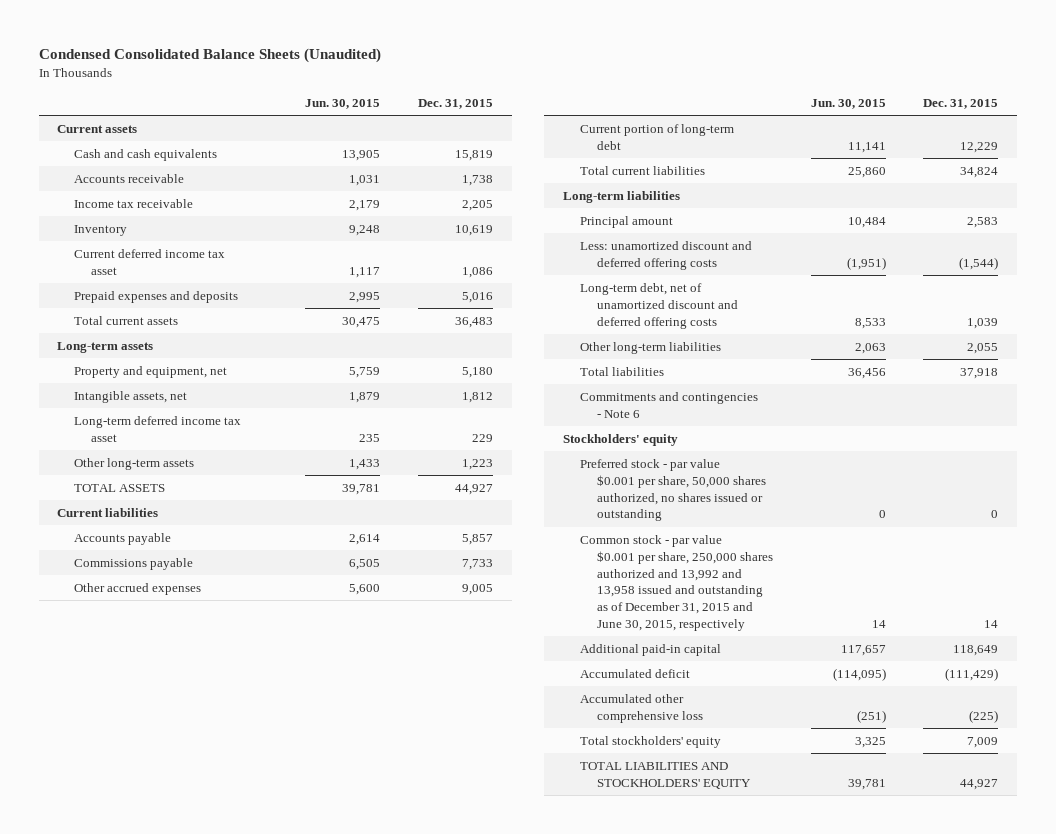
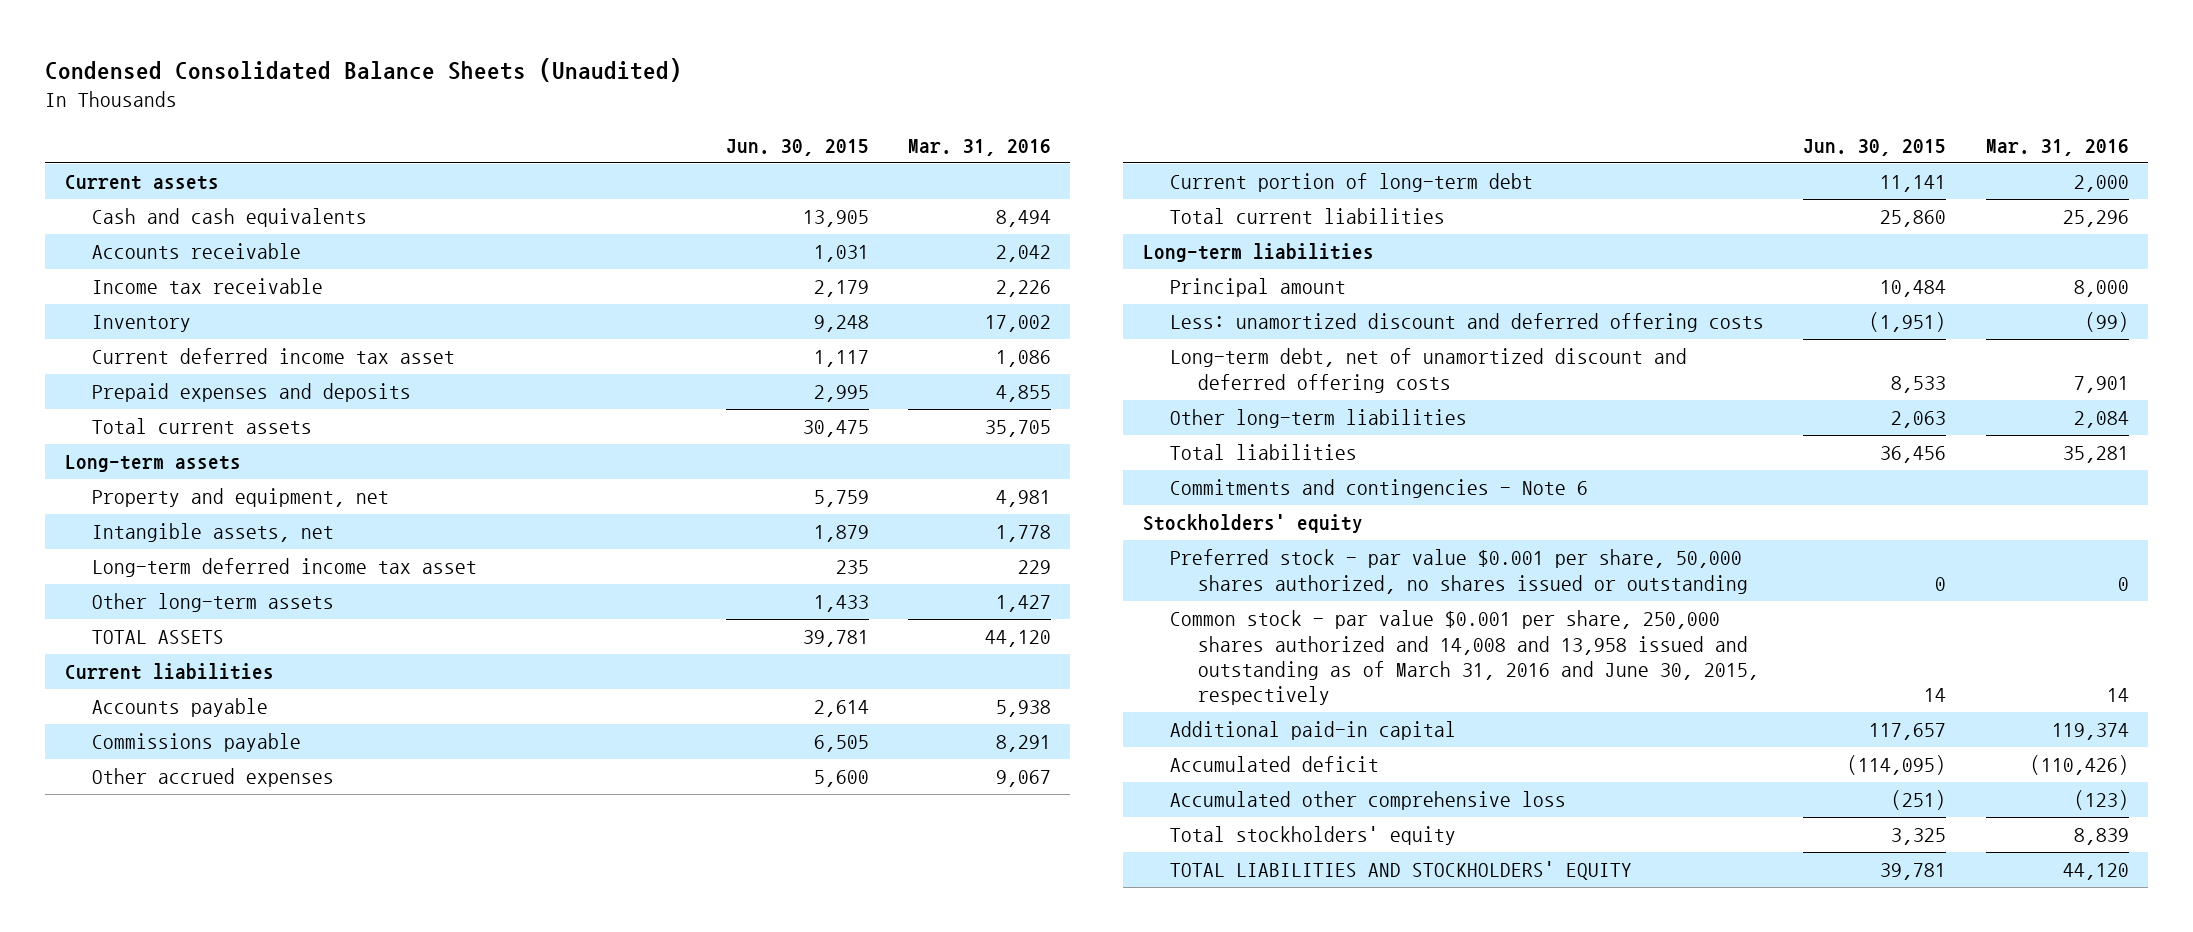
[417,98,493,109] Dec. 31, 2015 -> none
none -> [907,138,1051,156] Mar. 31, 2016
[580,534,773,632] Common stock - par value $0.001 per share, 250,000 shares authorized and 13,992 and 13,958 issued and outstanding as of December 31, 2015 and June 30, 2015, respectively -> [1170,610,1760,706] Common stock - par value $0.001 per share, 250,000 shares authorized and 14,008 and 13,958 issued and outstanding as of March 31, 2016 and June 30, 2015, respectively

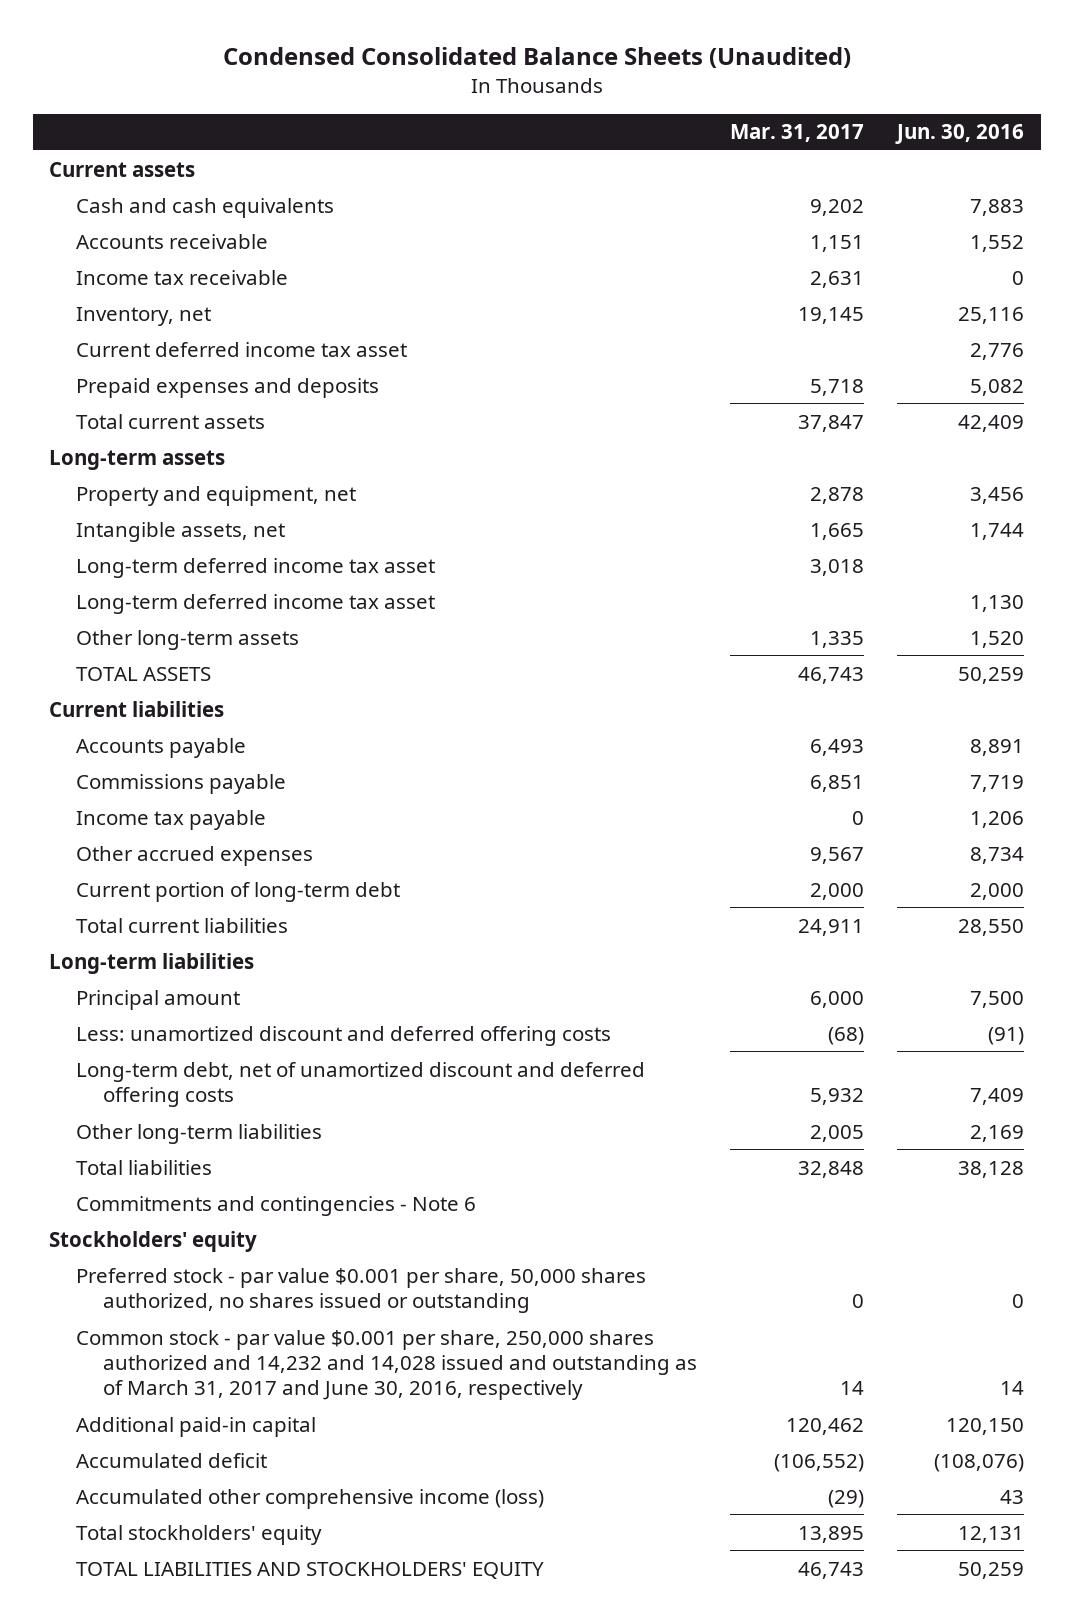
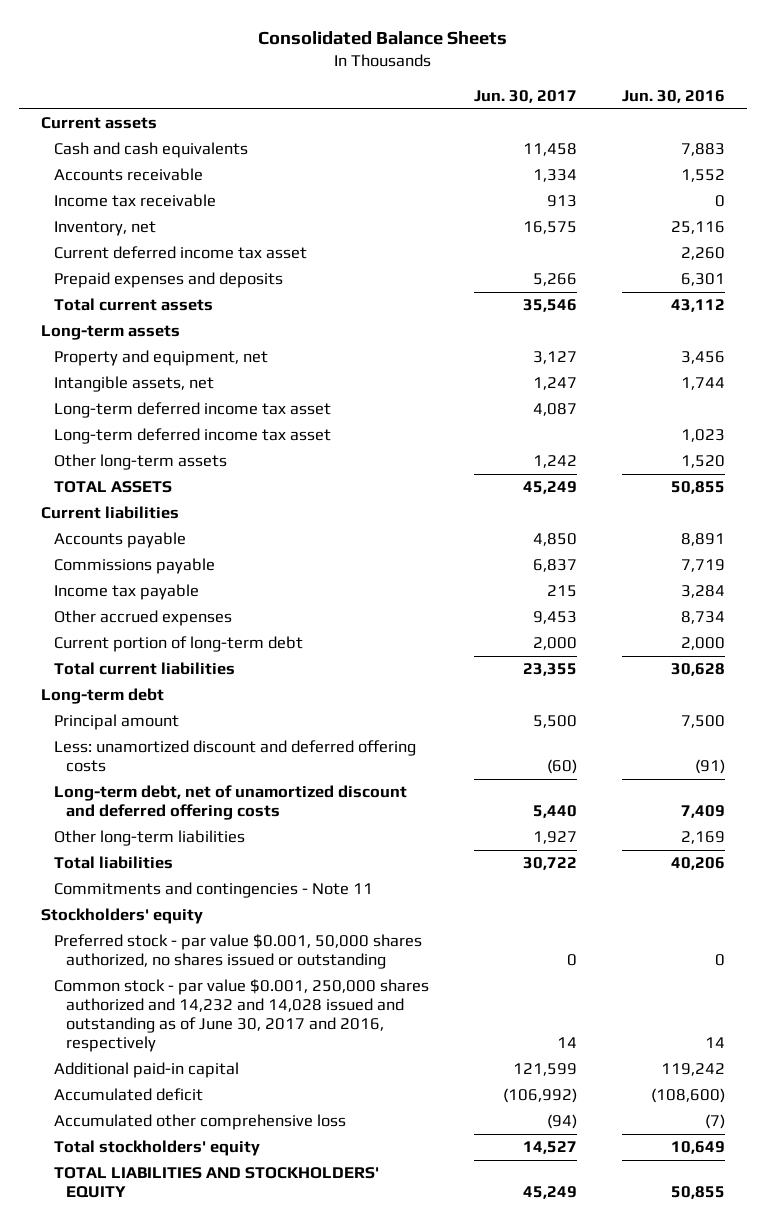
[222,46,851,68] Condensed Consolidated Balance Sheets (Unaudited) -> [258,31,508,46] Consolidated Balance Sheets
[730,124,865,143] Mar. 31, 2017 -> none
none -> [473,89,577,103] Jun. 30, 2017
[970,342,1025,360] 2,776 -> [680,247,725,261] 2,260
[970,378,1025,396] 5,082 -> [680,273,725,287] 6,301
[958,414,1025,432] 42,409 -> [670,299,725,313] 43,112
[970,594,1025,612] 1,130 -> [680,429,725,443] 1,023
[958,666,1025,684] 50,259 -> [670,481,725,495] 50,855
[970,810,1025,828] 1,206 -> [680,585,725,599] 3,284
[958,918,1025,936] 28,550 -> [670,663,725,677] 30,628
[49,952,255,974] Long-term liabilities -> [41,688,165,705] Long-term debt
[958,1160,1025,1178] 38,128 -> [670,857,725,871] 40,206
[76,1195,477,1216] Commitments and contingencies - Note 6 -> [53,882,373,899] Commitments and contingencies - Note 11
[76,1267,647,1313] Preferred stock - par value $0.001 per share, 50,000 shares authorized, no shares issued or outstanding -> [53,934,422,970] Preferred stock - par value $0.001, 50,000 shares authorized, no shares issued or outstanding
[76,1329,698,1401] Common stock - par value $0.001 per share, 250,000 shares authorized and 14,232 and 14,028 issued and outstanding as of March 31, 2017 and June 30, 2016, respectively -> [53,979,429,1053] Common stock - par value $0.001, 250,000 shares authorized and 14,232 and 14,028 issued and outstanding as of June 30, 2017 and 2016, respectively
[946,1417,1025,1435] 120,150 -> [660,1063,725,1077] 119,242
[934,1453,1025,1472] (108,076) -> [650,1088,725,1104] (108,600)
[76,1488,545,1509] Accumulated other comprehensive income (loss) -> [53,1114,346,1131] Accumulated other comprehensive loss
[1000,1489,1025,1504] 43 -> [704,1114,725,1130] (7)
[958,1525,1025,1543] 12,131 -> [670,1141,725,1155] 10,649
[958,1561,1025,1579] 50,259 -> [670,1186,725,1200] 50,855

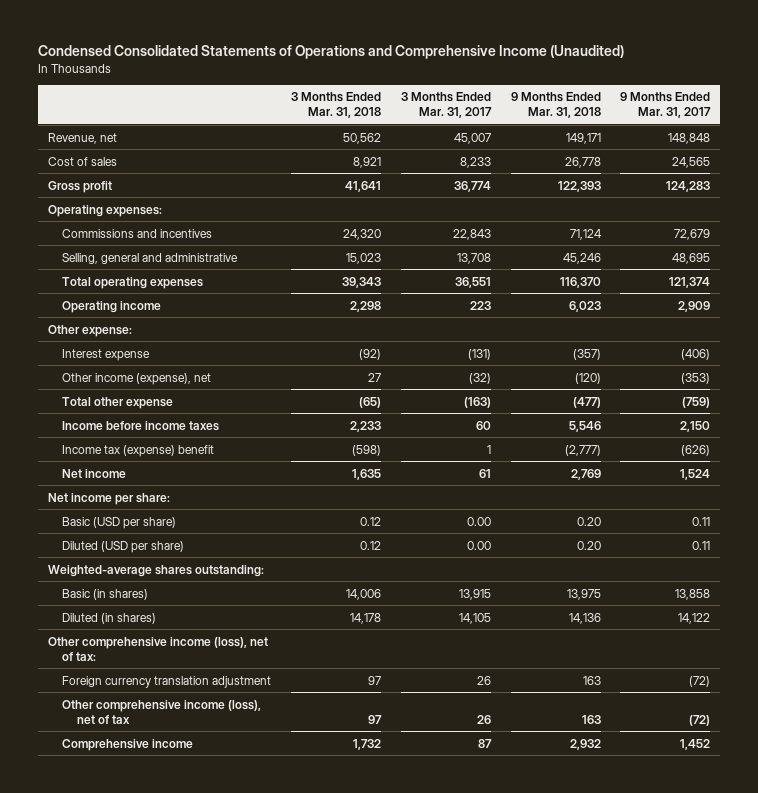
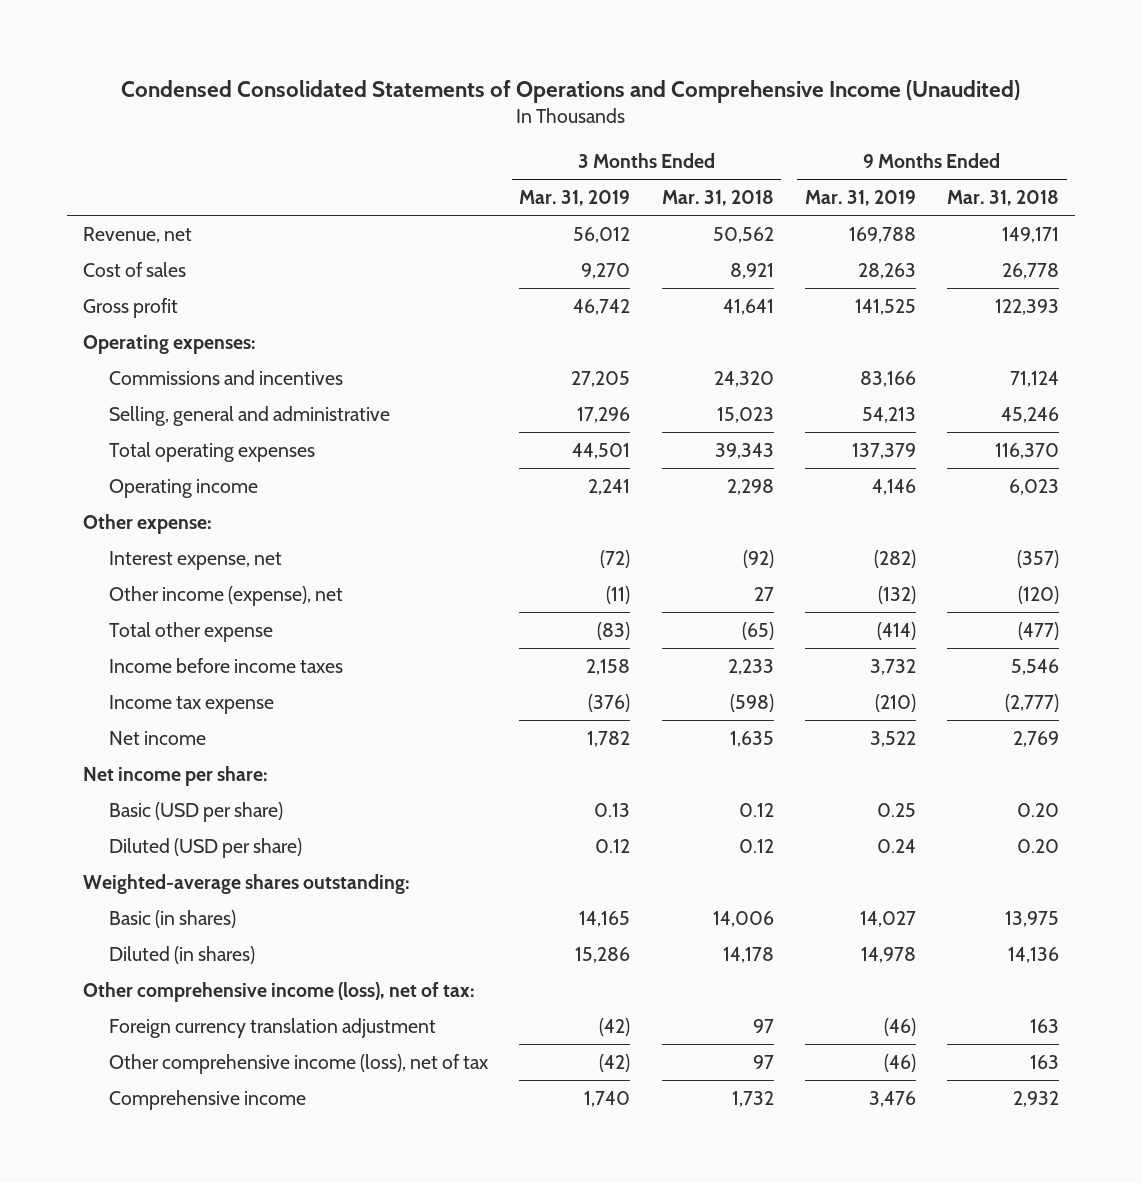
[400,92,492,119] 3 Months Ended Mar. 31, 2017 -> none
[620,92,712,119] 9 Months Ended Mar. 31, 2017 -> none
none -> [519,190,631,207] Mar. 31, 2019
none -> [804,190,916,207] Mar. 31, 2019
[62,348,151,361] Interest expense -> [109,550,283,570] Interest expense, net
[62,444,215,457] Income tax (expense) benefit -> [109,694,275,714] Income tax expense

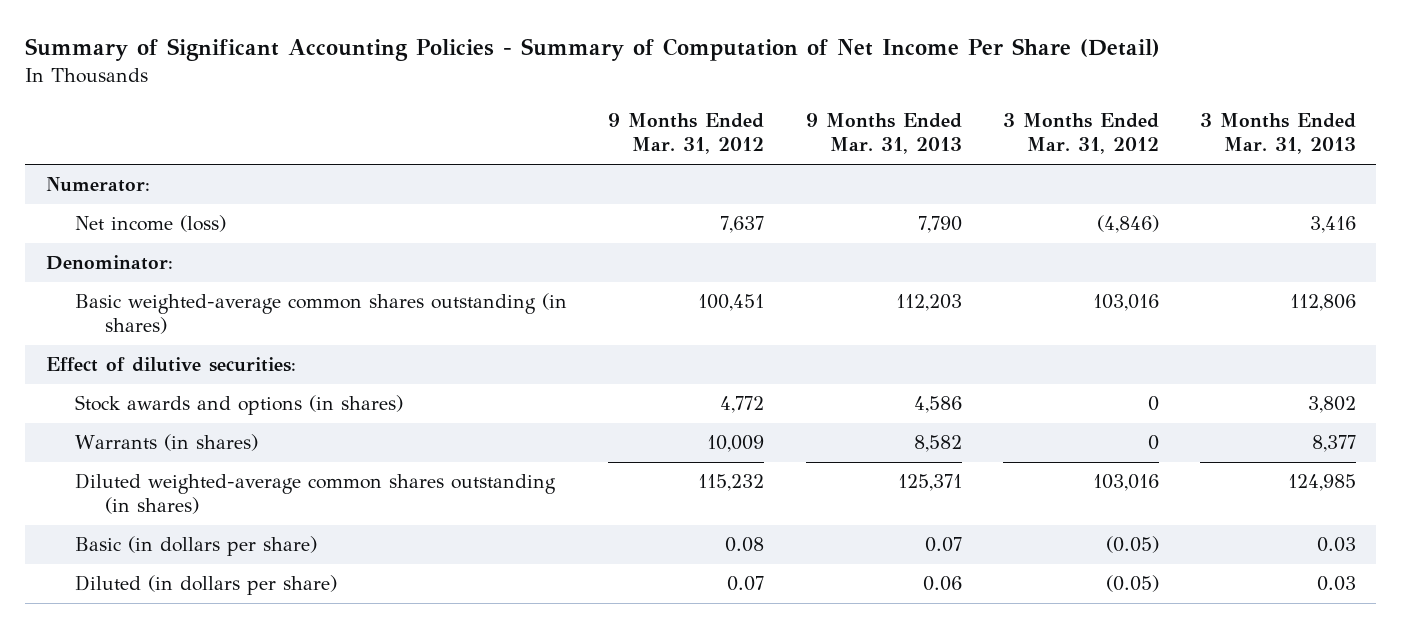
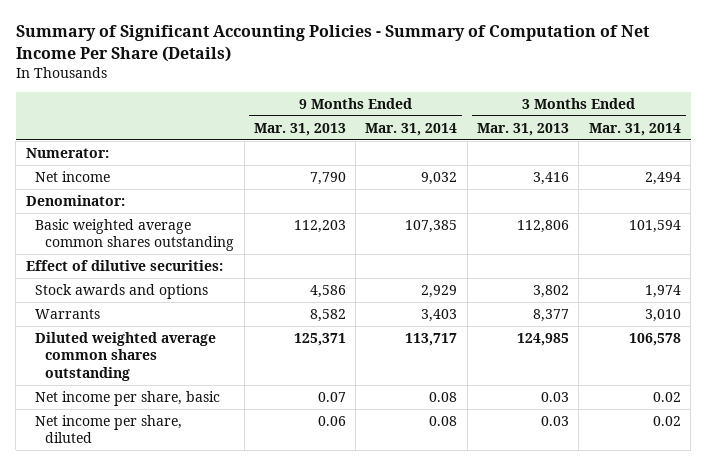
[25,38,1161,62] Summary of Significant Accounting Policies - Summary of Computation of Net Income Per Share (Detail) -> [15,25,650,62] Summary of Significant Accounting Policies - Summary of Computation of Net Income Per Share (Details)
[608,113,765,155] 9 Months Ended Mar. 31, 2012 -> none
[1002,113,1159,155] 3 Months Ended Mar. 31, 2012 -> none
none -> [365,122,458,136] Mar. 31, 2014
none -> [588,122,681,136] Mar. 31, 2014
[75,215,227,233] Net income (loss) -> [35,171,111,183] Net income
[75,293,568,335] Basic weighted-average common shares outstanding (in shares) -> [35,219,235,252] Basic weighted average common shares outstanding
[75,395,404,416] Stock awards and options (in shares) -> [35,284,209,300] Stock awards and options
[75,434,259,452] Warrants (in shares) -> [35,309,101,320] Warrants
[75,473,557,515] Diluted weighted-average common shares outstanding (in shares) -> [35,332,217,381] Diluted weighted average common shares outstanding
[75,536,318,557] Basic (in dollars per share) -> [35,391,221,407] Net income per share, basic
[75,575,338,596] Diluted (in dollars per share) -> [35,415,183,444] Net income per share, diluted

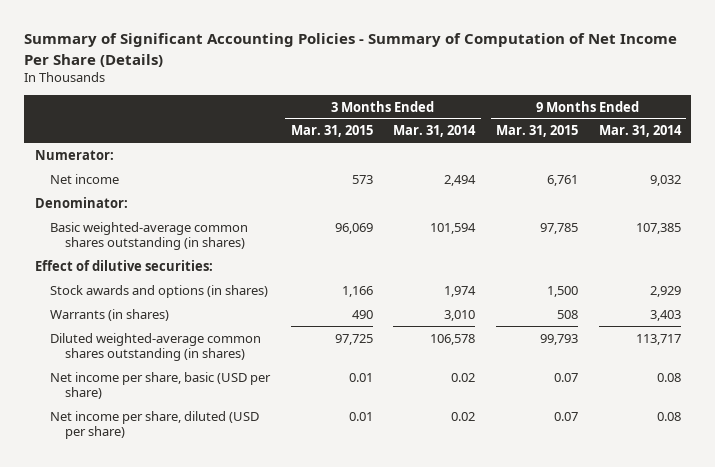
[253,122,346,136] Mar. 31, 2013 -> none
[477,122,570,136] Mar. 31, 2013 -> none
none -> [290,125,373,138] Mar. 31, 2015
none -> [496,125,579,138] Mar. 31, 2015
[35,219,235,252] Basic weighted average common shares outstanding -> [49,221,248,250] Basic weighted-average common shares outstanding (in shares)
[35,284,209,300] Stock awards and options -> [49,284,268,298] Stock awards and options (in shares)
[35,309,101,320] Warrants -> [49,308,169,321] Warrants (in shares)
[35,332,217,381] Diluted weighted average common shares outstanding -> [49,332,261,361] Diluted weighted-average common shares outstanding (in shares)
[35,391,221,407] Net income per share, basic -> [49,371,271,399] Net income per share, basic (USD per share)
[35,415,183,444] Net income per share, diluted -> [49,410,259,439] Net income per share, diluted (USD per share)

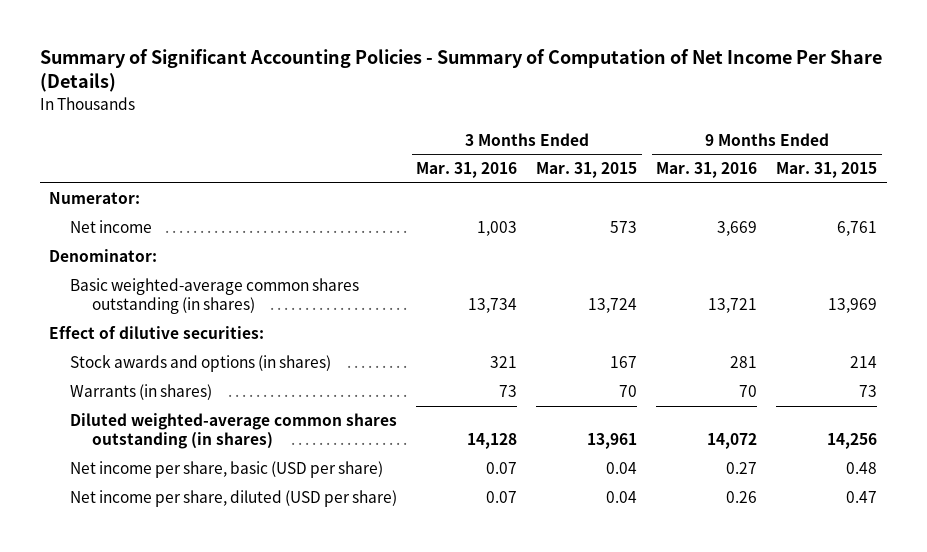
[393,125,477,138] Mar. 31, 2014 -> none
[598,125,682,138] Mar. 31, 2014 -> none
none -> [416,162,518,179] Mar. 31, 2016
none -> [656,162,758,179] Mar. 31, 2016
[334,222,373,234] 96,069 -> [588,298,638,314] 13,724
[540,222,579,234] 97,785 -> [828,298,878,314] 13,969
[341,285,373,297] 1,166 -> [610,356,638,369] 167
[547,285,579,297] 1,500 -> [850,356,878,369] 214
[351,309,373,319] 490 -> [619,385,638,398] 70
[557,309,579,319] 508 -> [859,385,878,398] 73
[334,333,373,345] 97,725 -> [587,433,638,450] 13,961
[540,333,579,345] 99,793 -> [827,433,878,450] 14,256
[348,372,373,382] 0.01 -> [606,462,638,475] 0.04
[554,372,579,382] 0.07 -> [846,462,878,475] 0.48
[348,411,373,421] 0.01 -> [606,491,638,504] 0.04
[554,411,579,421] 0.07 -> [846,491,878,504] 0.47

